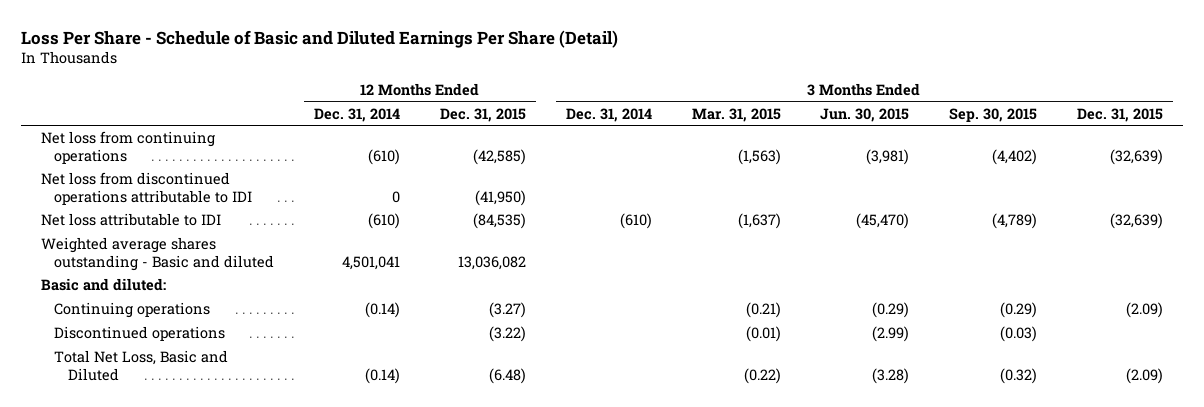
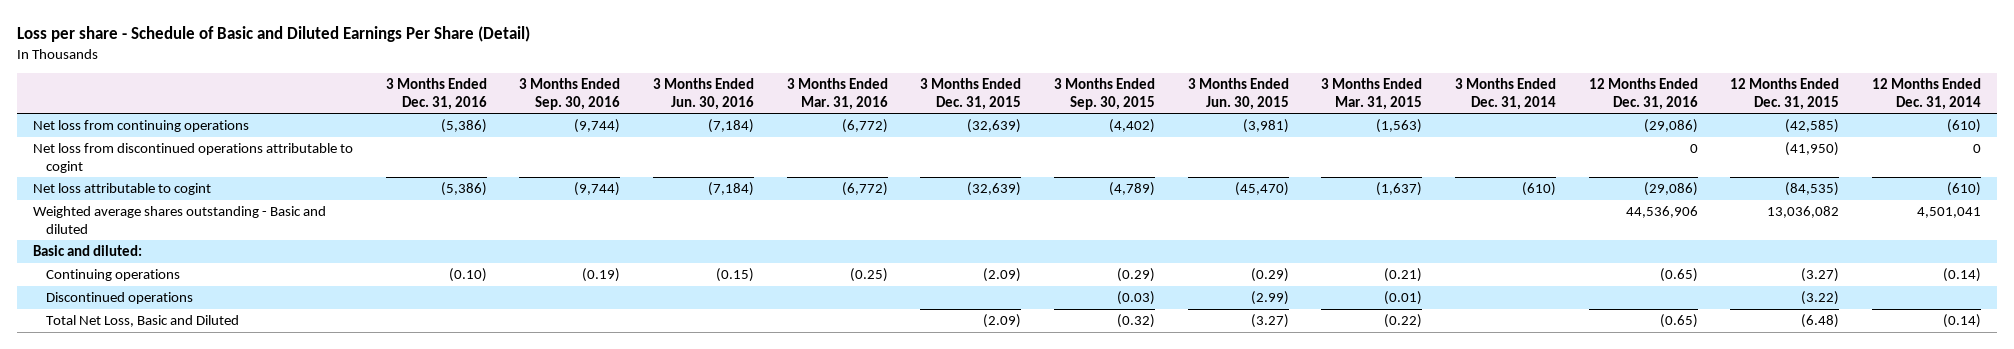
[20,29,618,48] Loss Per Share - Schedule of Basic and Diluted Earnings Per Share (Detail) -> [16,26,530,43] Loss per share - Schedule of Basic and Diluted Earnings Per Share (Detail)
none -> [385,78,487,110] 3 Months Ended Dec. 31, 2016
none -> [519,78,621,110] 3 Months Ended Sep. 30, 2016
none -> [652,78,754,110] 3 Months Ended Jun. 30, 2016
none -> [786,78,888,110] 3 Months Ended Mar. 31, 2016
none -> [1588,78,1698,110] 12 Months Ended Dec. 31, 2016
[40,172,253,205] Net loss from discontinued operations attributable to IDI -> [32,143,353,173] Net loss from discontinued operations attributable to cogint
[40,213,221,227] Net loss attributable to IDI -> [32,183,211,196] Net loss attributable to cogint
[872,367,910,384] (3.28) -> [1250,314,1289,329] (3.27)

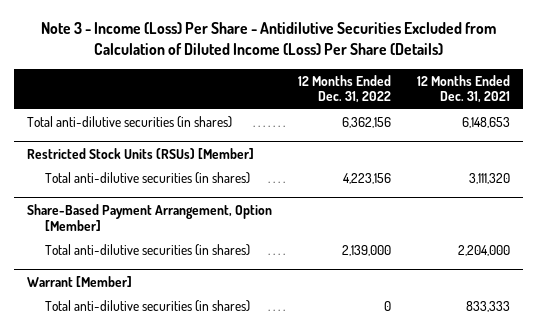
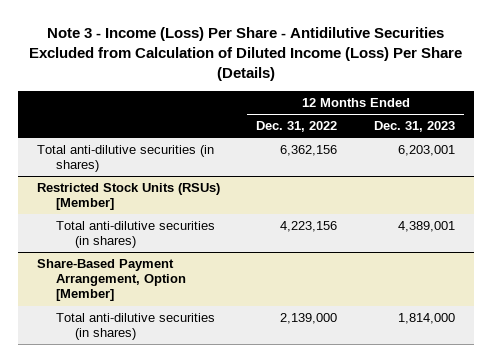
[417,74,511,104] 12 Months Ended Dec. 31, 2021 -> none
none -> [374,121,456,133] Dec. 31, 2023
[26,275,132,287] Warrant [Member] -> none
[44,300,250,313] Total anti-dilutive securities (in shares) -> none

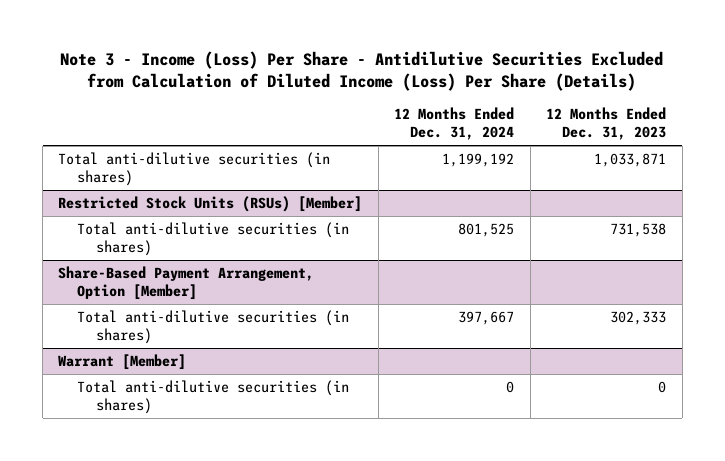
[256,121,338,133] Dec. 31, 2022 -> none
none -> [394,107,515,141] 12 Months Ended Dec. 31, 2024
[398,145,456,157] 6,203,001 -> [594,152,667,167] 1,033,871
[398,221,456,233] 4,389,001 -> [610,222,667,237] 731,538
[398,313,456,325] 1,814,000 -> [610,310,667,325] 302,333
none -> [58,353,187,370] Warrant [Member]
none -> [77,379,350,414] Total anti-dilutive securities (in shares)

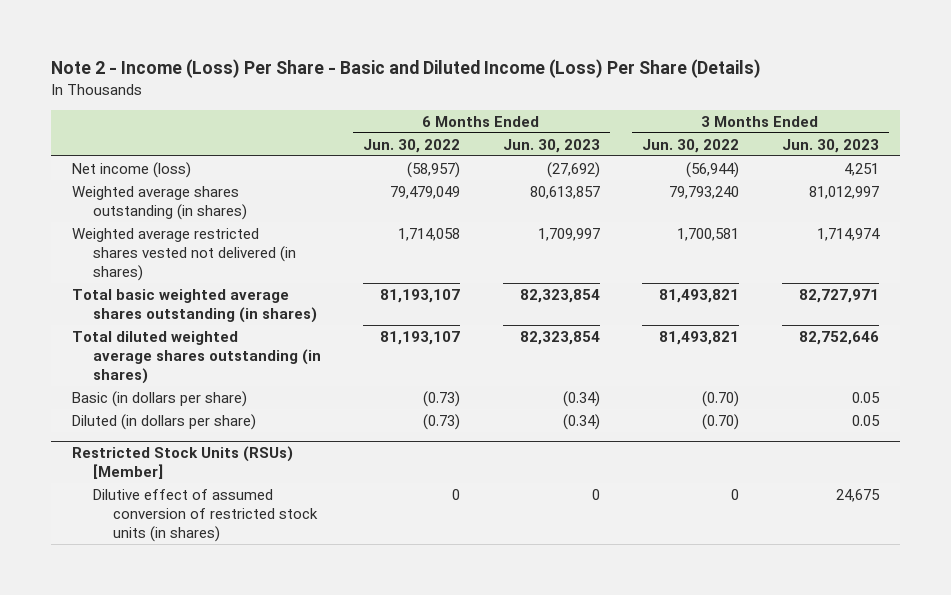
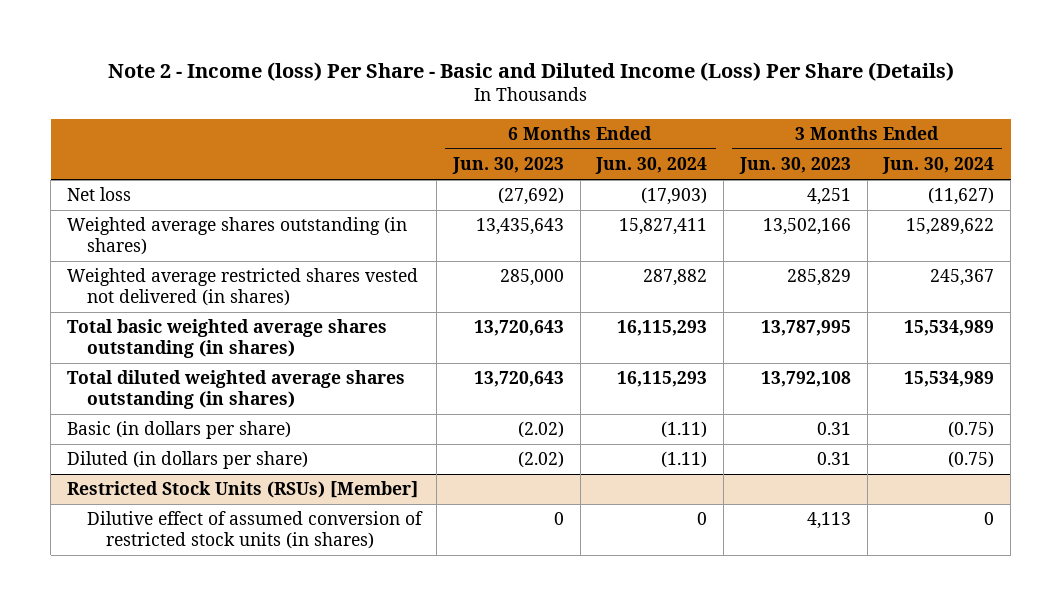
[51,59,762,79] Note 2 - Income (Loss) Per Share - Basic and Diluted Income (Loss) Per Share (Details) -> [107,61,954,81] Note 2 - Income (loss) Per Share - Basic and Diluted Income (Loss) Per Share (Details)
[363,138,461,153] Jun. 30, 2022 -> none
[642,138,740,153] Jun. 30, 2022 -> none
none -> [595,157,708,175] Jun. 30, 2024
none -> [882,157,995,175] Jun. 30, 2024
[72,161,192,178] Net income (loss) -> [67,187,132,202] Net loss
[529,185,600,199] 80,613,857 -> [476,218,565,236] 13,435,643
[808,185,879,199] 81,012,997 -> [762,218,851,236] 13,502,166
[537,227,600,241] 1,709,997 -> [500,269,565,287] 285,000
[816,227,880,241] 1,714,974 -> [786,269,851,287] 285,829
[519,288,600,303] 82,323,854 -> [474,320,565,337] 13,720,643
[798,288,879,303] 82,727,971 -> [760,320,851,337] 13,787,995
[519,330,600,345] 82,323,854 -> [474,371,565,388] 13,720,643
[798,330,879,345] 82,752,646 -> [760,371,851,388] 13,792,108
[562,390,600,407] (0.34) -> [518,421,565,439] (2.02)
[851,391,880,403] 0.05 -> [816,422,851,436] 0.31
[562,413,600,430] (0.34) -> [518,451,565,469] (2.02)
[851,414,880,426] 0.05 -> [816,452,851,466] 0.31
[835,488,880,502] 24,675 -> [806,512,851,530] 4,113

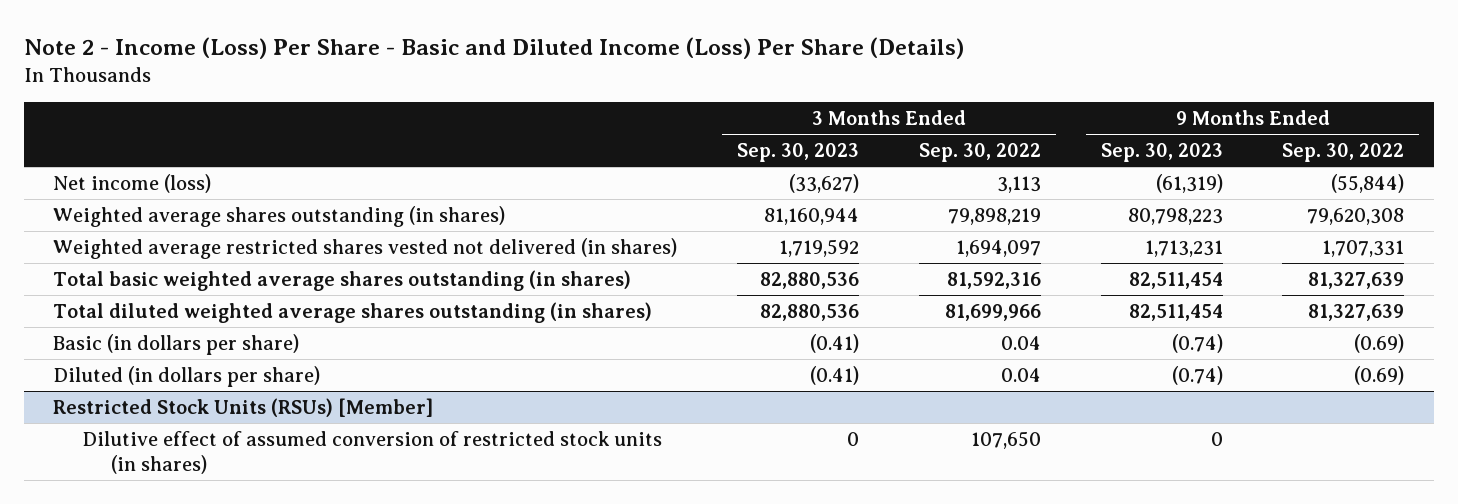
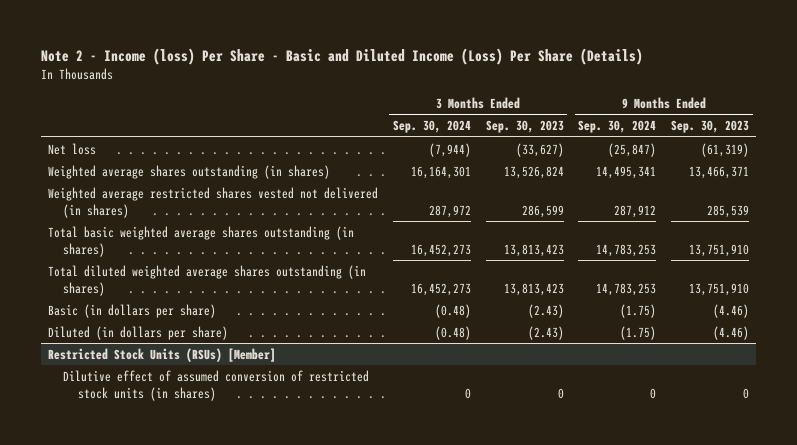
[23,36,964,59] Note 2 - Income (Loss) Per Share - Basic and Diluted Income (Loss) Per Share (Details) -> [41,48,644,66] Note 2 - Income (loss) Per Share - Basic and Diluted Income (Loss) Per Share (Details)
[918,143,1041,163] Sep. 30, 2022 -> none
[1282,143,1405,163] Sep. 30, 2022 -> none
none -> [392,120,471,134] Sep. 30, 2024
none -> [578,120,657,134] Sep. 30, 2024
[53,173,212,193] Net income (loss) -> [48,142,97,155] Net loss
[764,207,860,225] 81,160,944 -> [503,165,564,179] 13,526,824
[1127,207,1223,225] 80,798,223 -> [688,165,749,179] 13,466,371
[779,238,860,257] 1,719,592 -> [521,204,564,218] 286,599
[1144,239,1223,257] 1,713,231 -> [706,204,749,218] 285,539
[760,271,860,289] 82,880,536 -> [503,243,564,257] 13,813,423
[1128,271,1223,289] 82,511,454 -> [688,243,749,257] 13,751,910
[760,303,860,321] 82,880,536 -> [503,282,564,296] 13,813,423
[1128,303,1223,321] 82,511,454 -> [688,282,749,296] 13,751,910
[810,333,860,353] (0.41) -> [527,303,564,318] (2.43)
[1171,333,1223,353] (0.74) -> [712,303,749,318] (4.46)
[810,365,860,385] (0.41) -> [527,325,564,340] (2.43)
[1171,365,1223,385] (0.74) -> [712,325,749,340] (4.46)

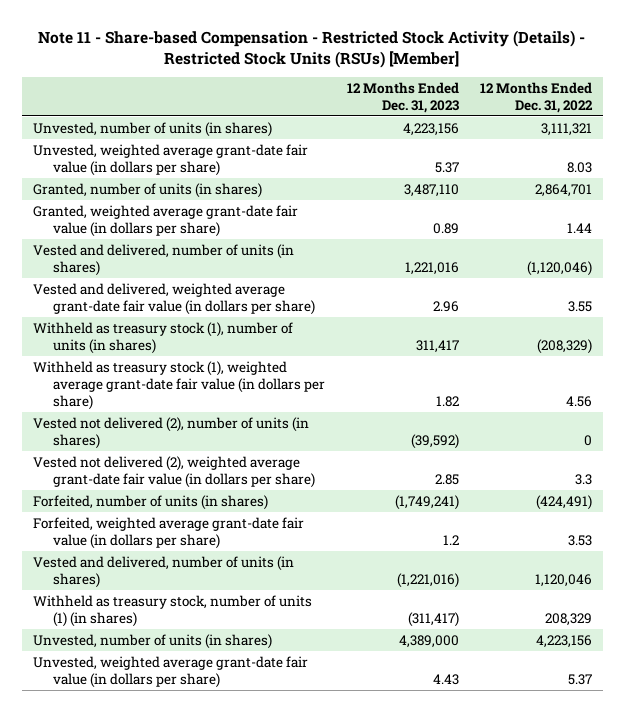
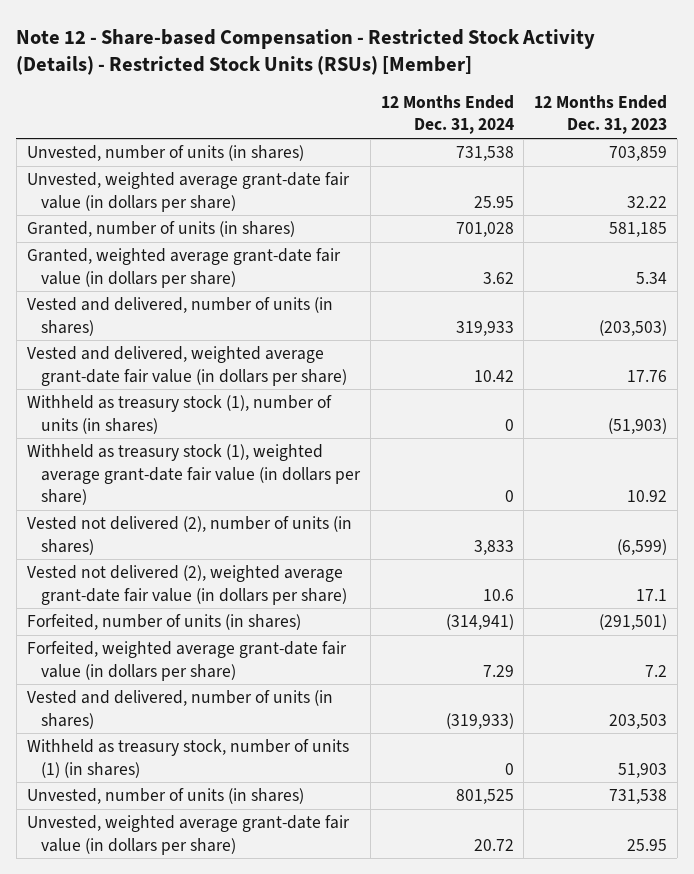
[38,29,586,68] Note 11 - Share-based Compensation - Restricted Stock Activity (Details) - Restricted Stock Units (RSUs) [Member] -> [16,28,596,76] Note 12 - Share-based Compensation - Restricted Stock Activity (Details) - Restricted Stock Units (RSUs) [Member]
[479,81,593,113] 12 Months Ended Dec. 31, 2022 -> none
none -> [380,95,514,135] 12 Months Ended Dec. 31, 2024
[402,122,459,136] 4,223,156 -> [608,146,667,162] 703,859
[434,161,459,173] 5.37 -> [626,195,667,208] 32.22
[403,183,459,197] 3,487,110 -> [608,222,667,238] 581,185
[432,222,459,234] 0.89 -> [635,271,667,284] 5.34
[404,261,459,275] 1,221,016 -> [598,319,667,336] (203,503)
[432,300,459,312] 2.96 -> [626,369,667,382] 17.76
[415,339,459,353] 311,417 -> [607,417,667,434] (51,903)
[435,395,459,407] 1.82 -> [626,489,667,502] 10.92
[410,433,459,449] (39,592) -> [616,538,667,555] (6,599)
[434,473,459,485] 2.85 -> [635,588,667,601] 17.1
[394,494,459,510] (1,749,241) -> [598,614,667,631] (291,501)
[442,534,459,545] 1.2 -> [644,664,667,677] 7.2
[396,572,459,588] (1,221,016) -> [608,713,667,729] 203,503
[407,611,459,627] (311,417) -> [617,762,667,778] 51,903
[398,634,459,648] 4,389,000 -> [608,789,667,805] 731,538
[432,673,459,685] 4.43 -> [626,838,667,851] 25.95

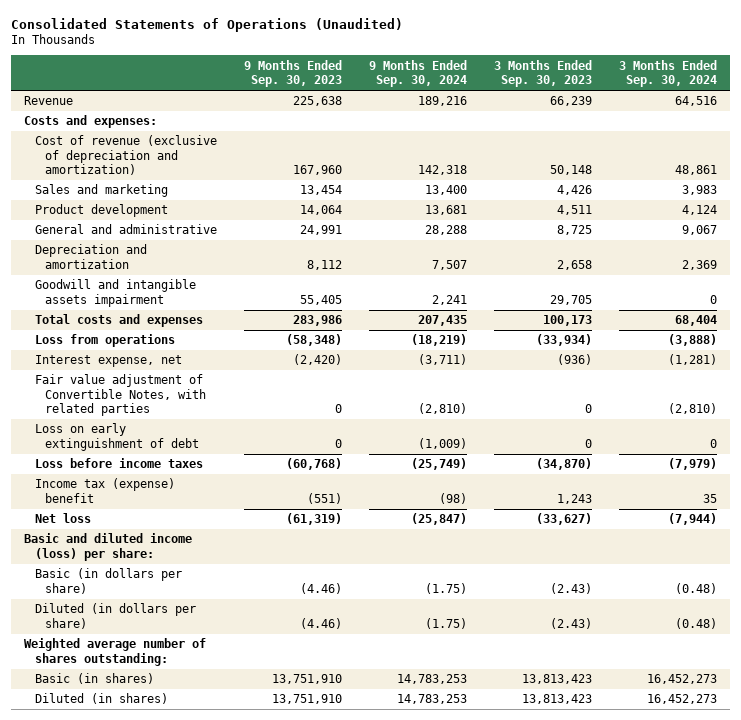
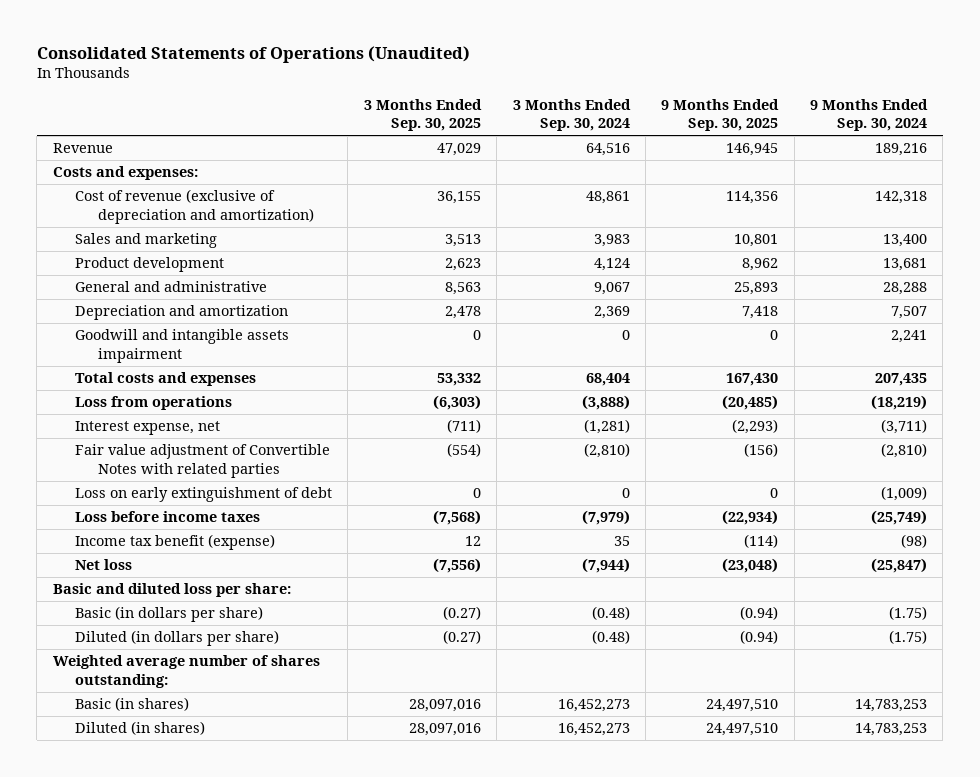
[243,59,342,88] 9 Months Ended Sep. 30, 2023 -> none
[493,59,592,88] 3 Months Ended Sep. 30, 2023 -> none
none -> [363,98,482,132] 3 Months Ended Sep. 30, 2025
none -> [661,98,780,132] 9 Months Ended Sep. 30, 2025
[34,374,207,416] Fair value adjustment of Convertible Notes, with related parties -> [75,444,331,478] Fair value adjustment of Convertible Notes with related parties
[34,478,175,503] Income tax (expense) benefit -> [75,534,276,551] Income tax benefit (expense)
[24,533,193,561] Basic and diluted income (loss) per share: -> [52,583,291,598] Basic and diluted loss per share:

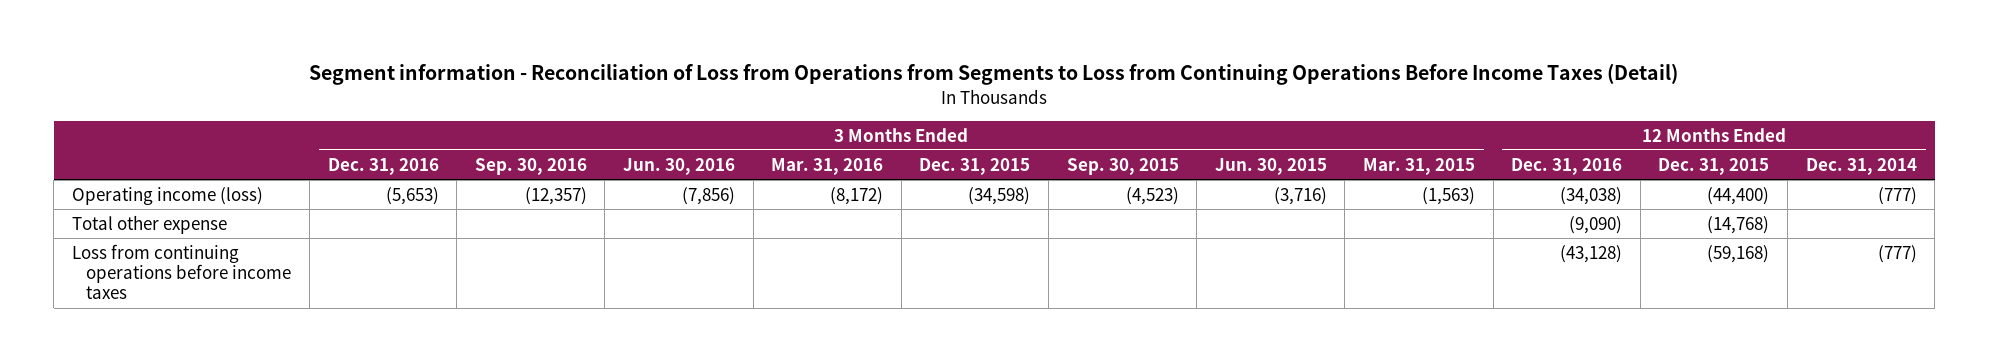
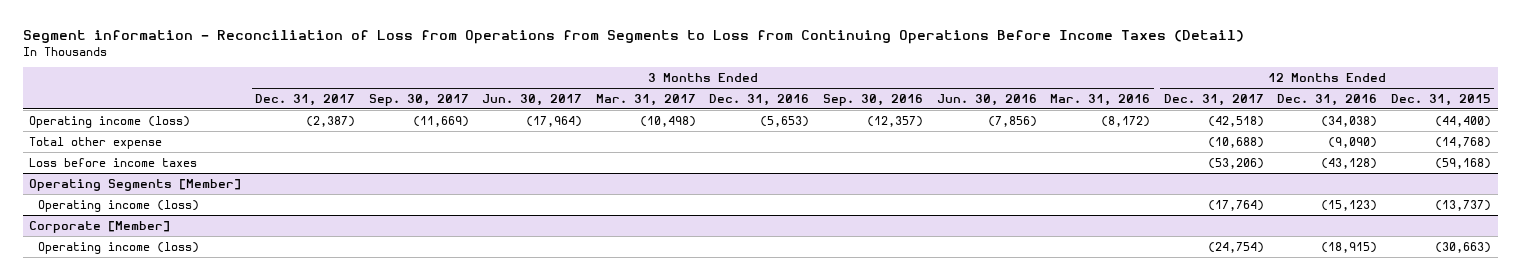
[919,157,1031,175] Dec. 31, 2015 -> none
[1066,157,1179,175] Sep. 30, 2015 -> none
[1214,157,1327,175] Jun. 30, 2015 -> none
[1363,157,1476,175] Mar. 31, 2015 -> none
[1805,157,1917,175] Dec. 31, 2014 -> none
none -> [254,93,355,106] Dec. 31, 2017
none -> [368,93,469,106] Sep. 30, 2017
none -> [482,93,583,106] Jun. 30, 2017
none -> [595,93,696,106] Mar. 31, 2017
none -> [1163,93,1264,106] Dec. 31, 2017
[71,243,292,300] Loss from continuing operations before income taxes -> [29,157,198,167] Loss before income taxes
none -> [29,178,242,191] Operating Segments [Member]
none -> [38,199,200,212] Operating income (loss)
none -> [29,220,171,233] Corporate [Member]
none -> [38,241,200,254] Operating income (loss)

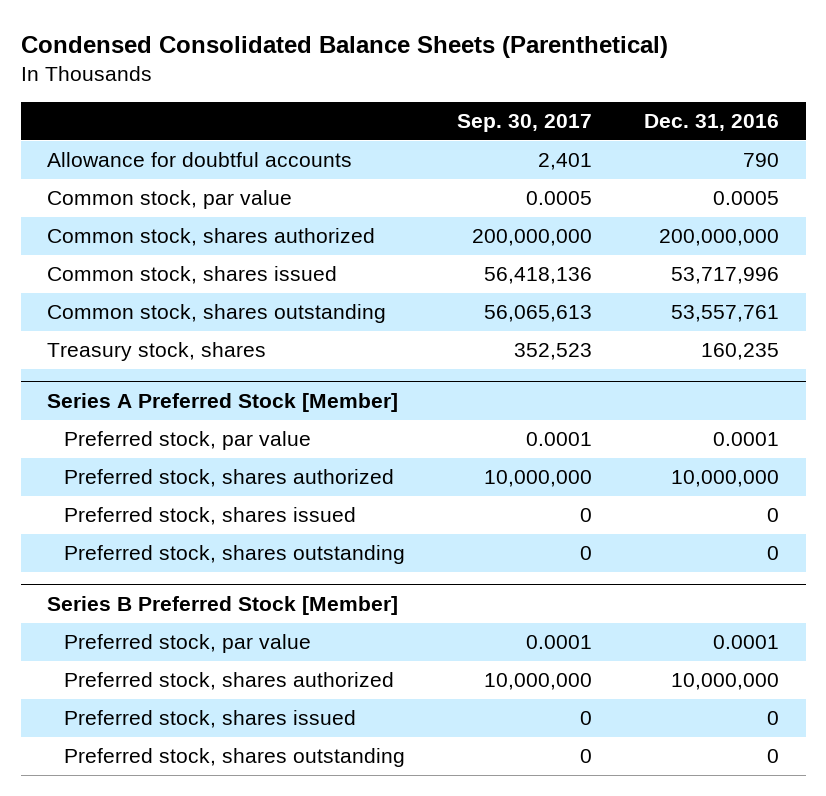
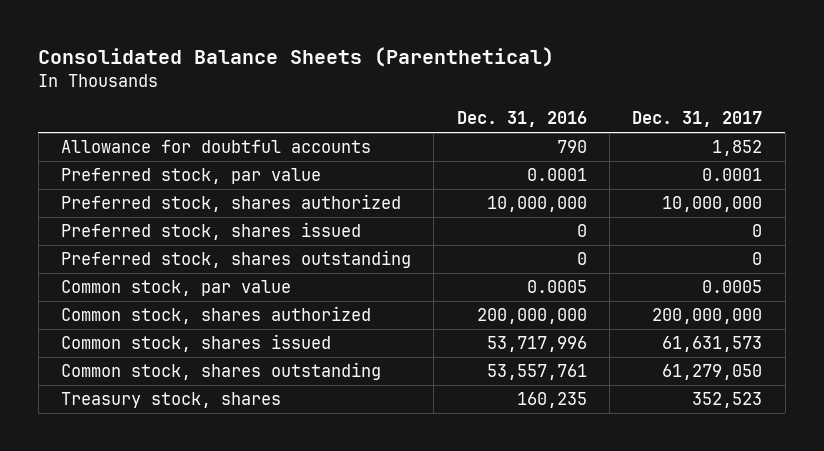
[20,36,668,59] Condensed Consolidated Balance Sheets (Parenthetical) -> [38,47,555,68] Consolidated Balance Sheets (Parenthetical)
[457,114,593,133] Sep. 30, 2017 -> none
none -> [632,111,763,128] Dec. 31, 2017
none -> [61,168,322,185] Preferred stock, par value
none -> [61,194,402,213] Preferred stock, shares authorized
none -> [61,222,362,241] Preferred stock, shares issued
none -> [61,250,412,269] Preferred stock, shares outstanding
[46,392,398,412] Series A Preferred Stock [Member] -> none
[63,431,311,451] Preferred stock, par value -> none
[63,469,394,488] Preferred stock, shares authorized -> none
[63,507,356,526] Preferred stock, shares issued -> none
[63,545,405,565] Preferred stock, shares outstanding -> none
[46,595,398,615] Series B Preferred Stock [Member] -> none
[63,634,311,654] Preferred stock, par value -> none
[63,672,394,691] Preferred stock, shares authorized -> none
[63,710,356,729] Preferred stock, shares issued -> none
[63,748,405,768] Preferred stock, shares outstanding -> none

